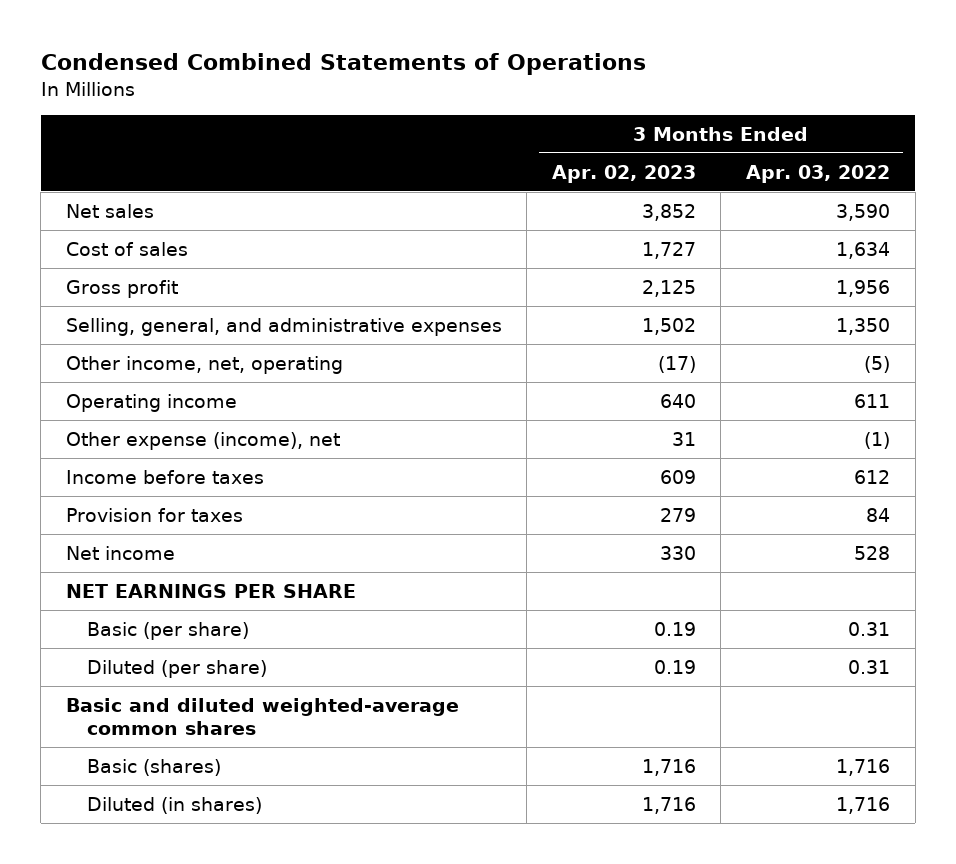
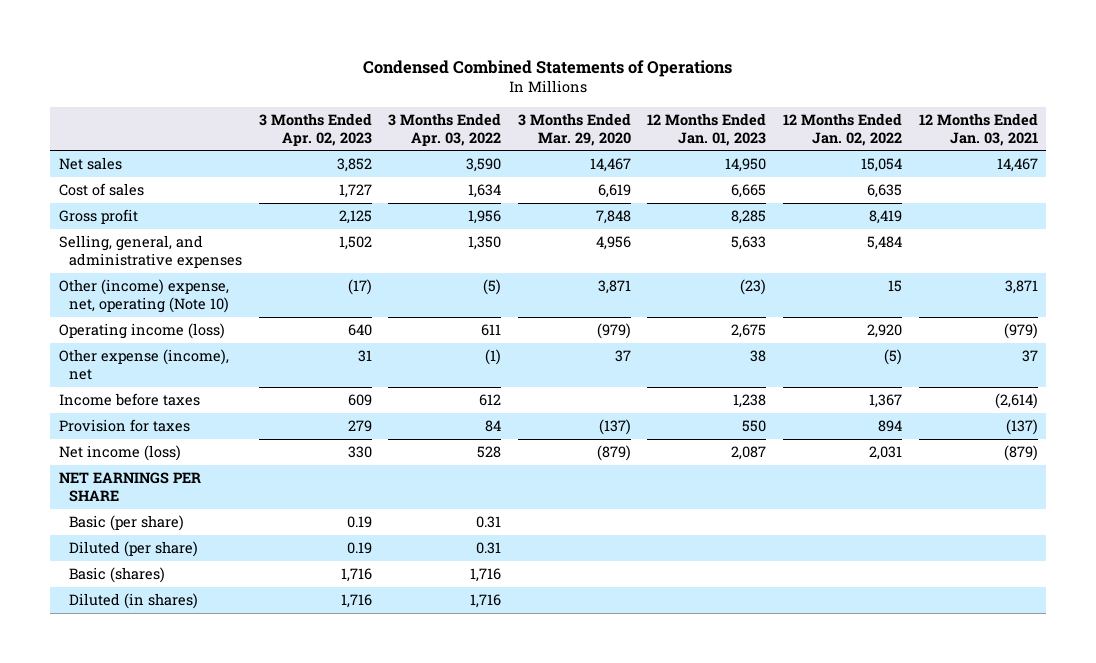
none -> [517,112,631,146] 3 Months Ended Mar. 29, 2020
none -> [647,112,767,146] 12 Months Ended Jan. 01, 2023
none -> [782,112,902,146] 12 Months Ended Jan. 02, 2022
none -> [918,112,1038,146] 12 Months Ended Jan. 03, 2021
[65,355,343,374] Other income, net, operating -> [58,279,230,313] Other (income) expense, net, operating (Note 10)
[65,393,237,412] Operating income -> [58,323,225,340] Operating income (loss)
[65,545,175,560] Net income -> [58,445,181,462] Net income (loss)
[65,697,459,736] Basic and diluted weighted-average common shares -> none

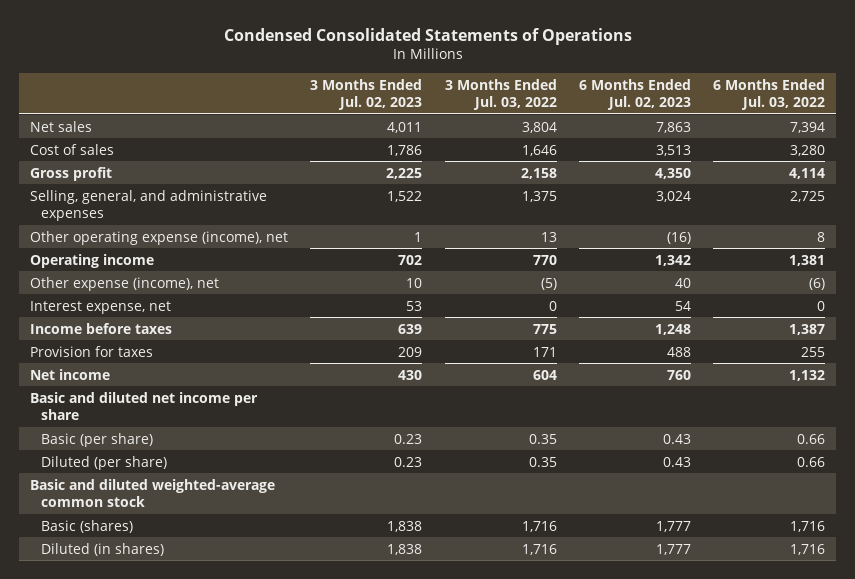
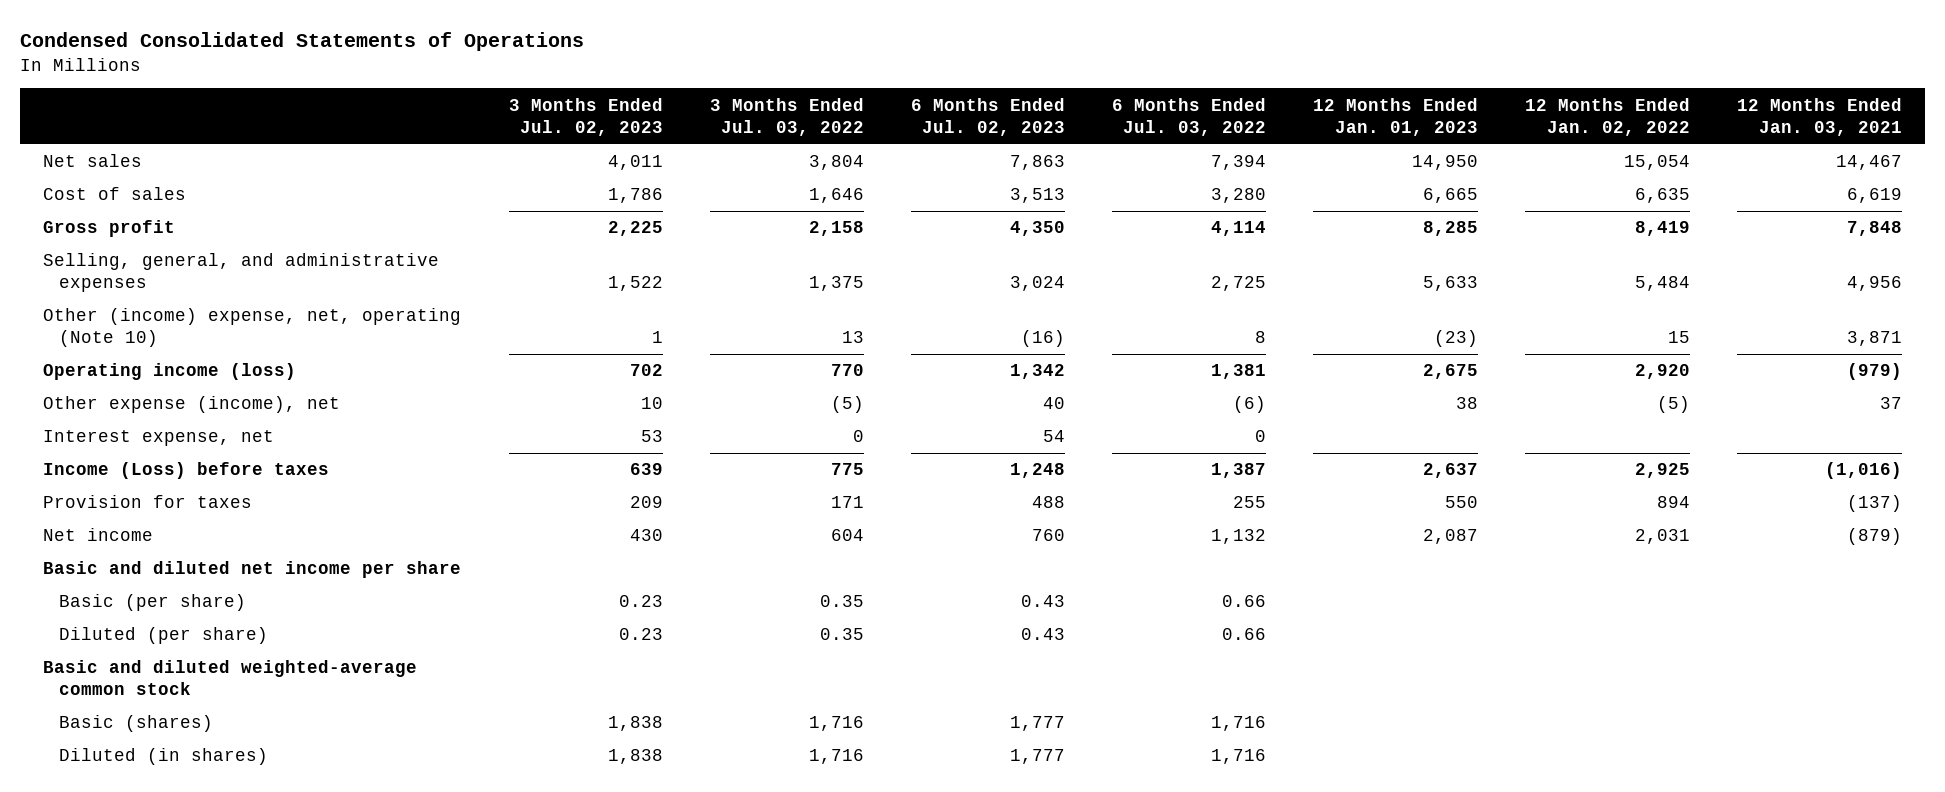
none -> [1312,97,1478,136] 12 Months Ended Jan. 01, 2023
none -> [1524,97,1690,136] 12 Months Ended Jan. 02, 2022
none -> [1736,97,1902,136] 12 Months Ended Jan. 03, 2021
[30,230,289,245] Other operating expense (income), net -> [43,308,462,348] Other (income) expense, net, operating (Note 10)
[30,253,155,268] Operating income -> [43,363,297,381] Operating income (loss)
[30,322,173,334] Income before taxes -> [43,462,330,480] Income (Loss) before taxes

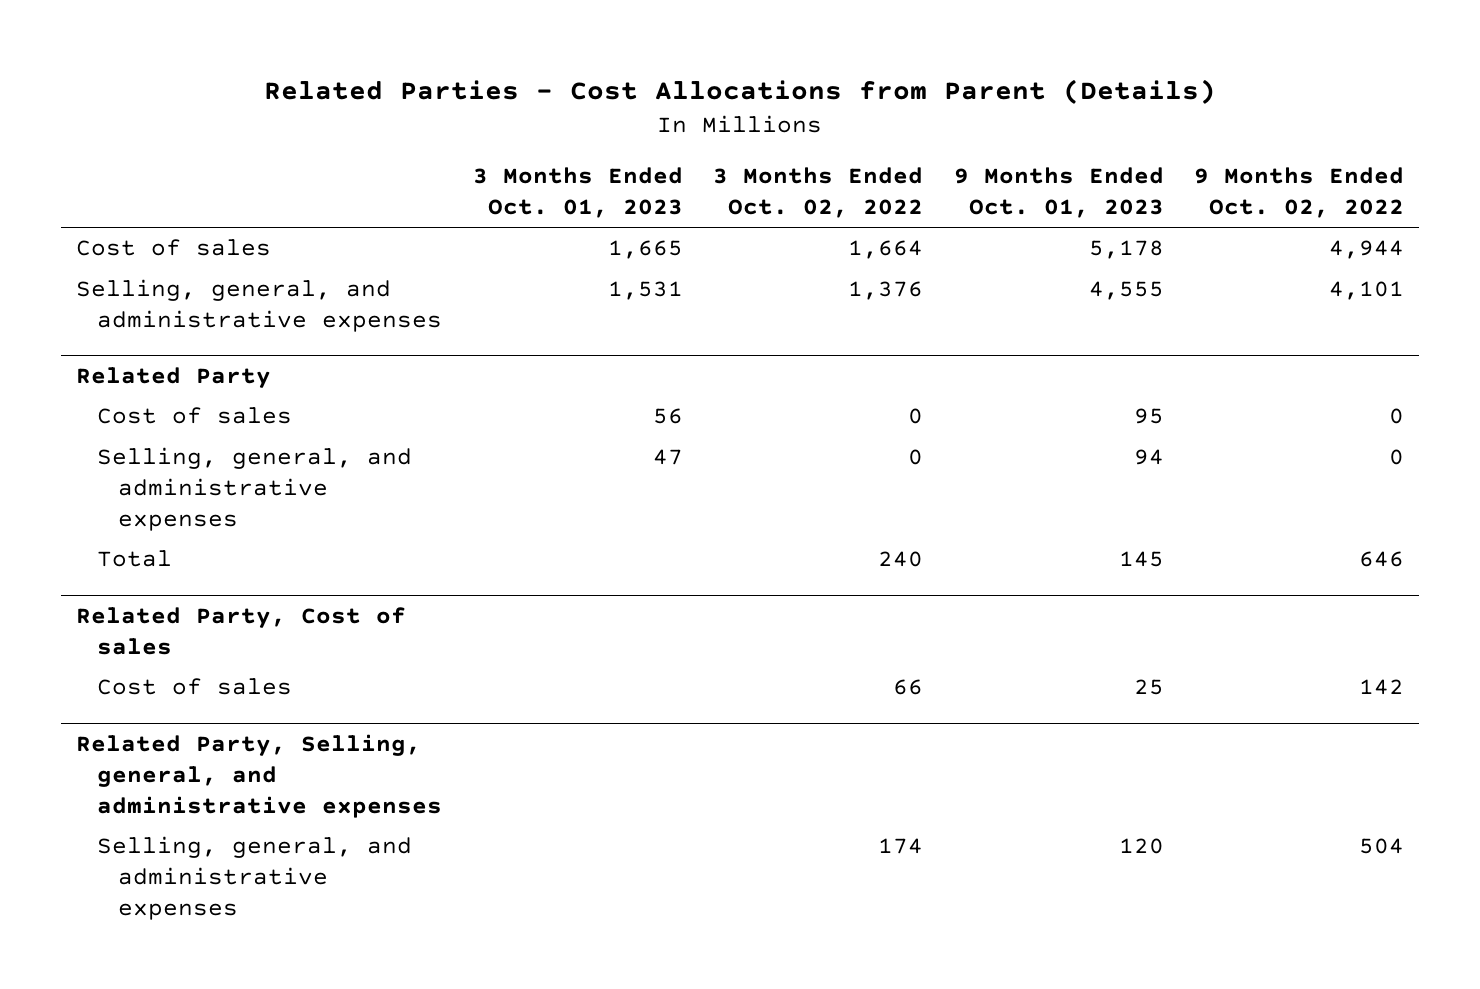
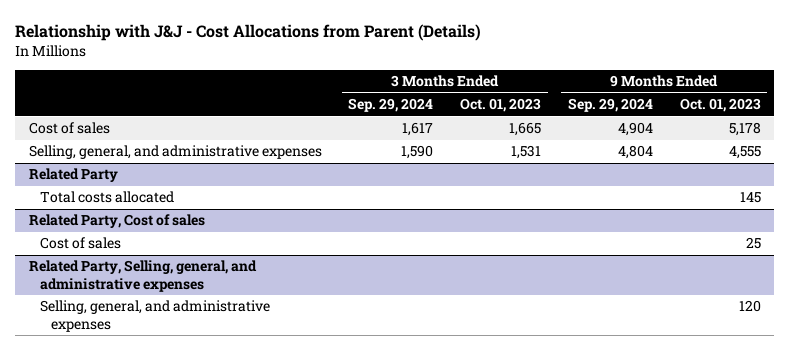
[263,78,1216,104] Related Parties - Cost Allocations from Parent (Details) -> [15,24,482,42] Relationship with J&J - Cost Allocations from Parent (Details)
[713,167,924,219] 3 Months Ended Oct. 02, 2022 -> none
[1193,167,1404,219] 9 Months Ended Oct. 02, 2022 -> none
none -> [348,98,434,113] Sep. 29, 2024
none -> [567,98,653,113] Sep. 29, 2024
[97,407,293,425] Cost of sales -> none
[97,447,413,532] Selling, general, and administrative expenses -> none
[97,550,173,568] Total -> [39,191,174,204] Total costs allocated

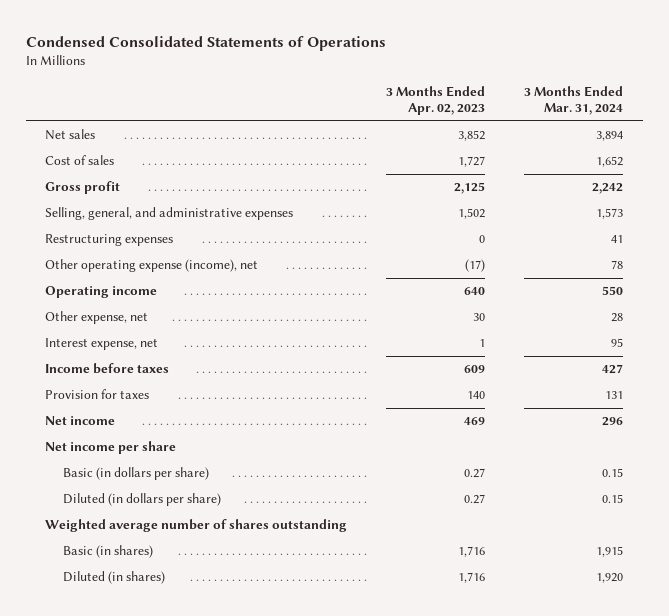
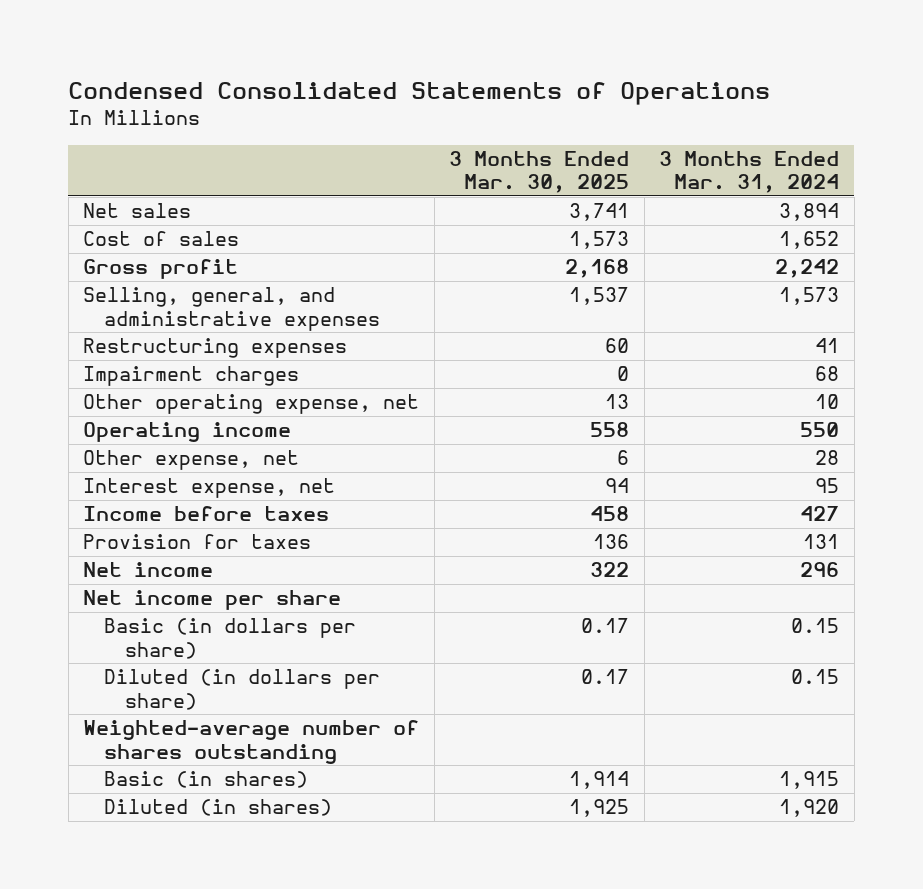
[386,86,486,116] 3 Months Ended Apr. 02, 2023 -> none
none -> [449,151,630,194] 3 Months Ended Mar. 30, 2025
none -> [83,366,300,387] Impairment charges
[45,259,259,273] Other operating expense (income), net -> [83,394,420,415] Other operating expense, net
[611,260,624,270] 78 -> [815,394,840,410] 10
[45,519,348,533] Weighted average number of shares outstanding -> [83,720,420,764] Weighted-average number of shares outstanding

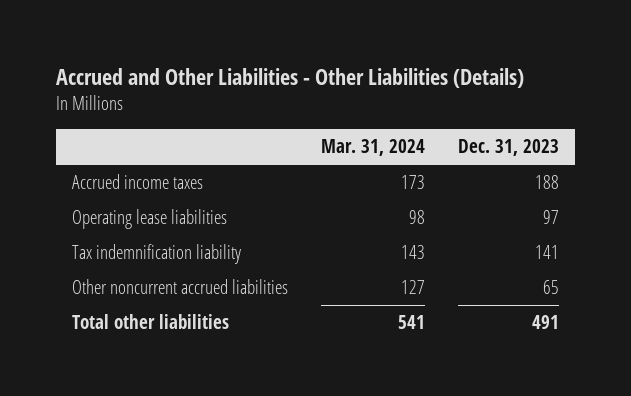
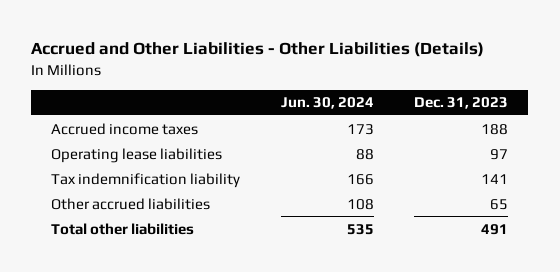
[321,139,426,157] Mar. 31, 2024 -> none
none -> [280,97,374,110] Jun. 30, 2024
[72,279,289,295] Other noncurrent accrued liabilities -> [51,197,211,210] Other accrued liabilities

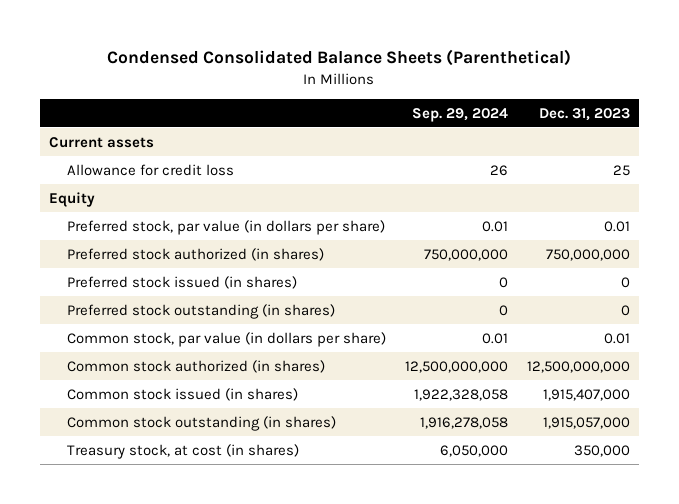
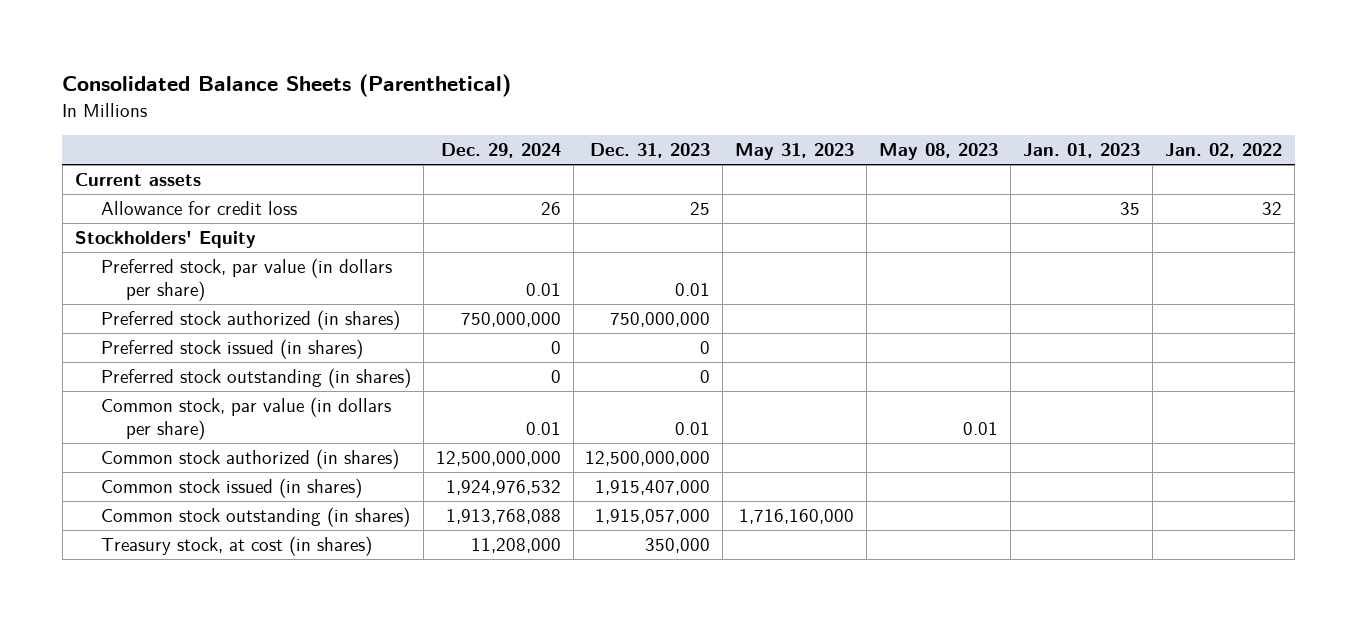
[107,49,572,67] Condensed Consolidated Balance Sheets (Parenthetical) -> [62,74,512,98] Consolidated Balance Sheets (Parenthetical)
[411,107,508,122] Sep. 29, 2024 -> none
none -> [440,143,561,159] Dec. 29, 2024
none -> [735,143,855,161] May 31, 2023
none -> [879,143,999,161] May 08, 2023
none -> [1023,143,1141,159] Jan. 01, 2023
none -> [1165,143,1283,159] Jan. 02, 2022
[49,191,96,207] Equity -> [74,231,256,249] Stockholders' Equity

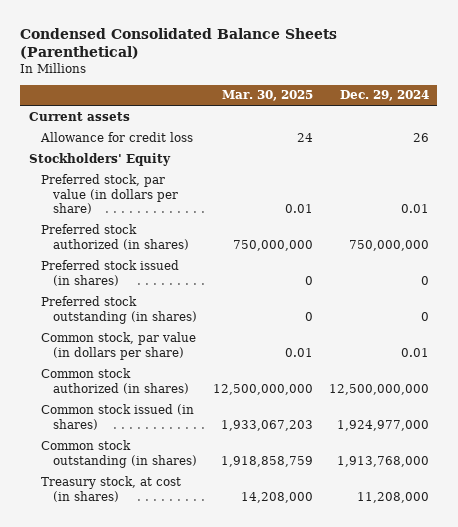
[62,74,512,98] Consolidated Balance Sheets (Parenthetical) -> [20,27,338,60] Condensed Consolidated Balance Sheets (Parenthetical)
[590,143,711,159] Dec. 31, 2023 -> none
[735,143,855,161] May 31, 2023 -> none
[879,143,999,161] May 08, 2023 -> none
[1023,143,1141,159] Jan. 01, 2023 -> none
[1165,143,1283,159] Jan. 02, 2022 -> none
none -> [222,90,314,102] Mar. 30, 2025
[445,480,561,496] 1,924,976,532 -> [337,419,430,431] 1,924,977,000
[445,509,561,525] 1,913,768,088 -> [337,455,430,467] 1,913,768,000

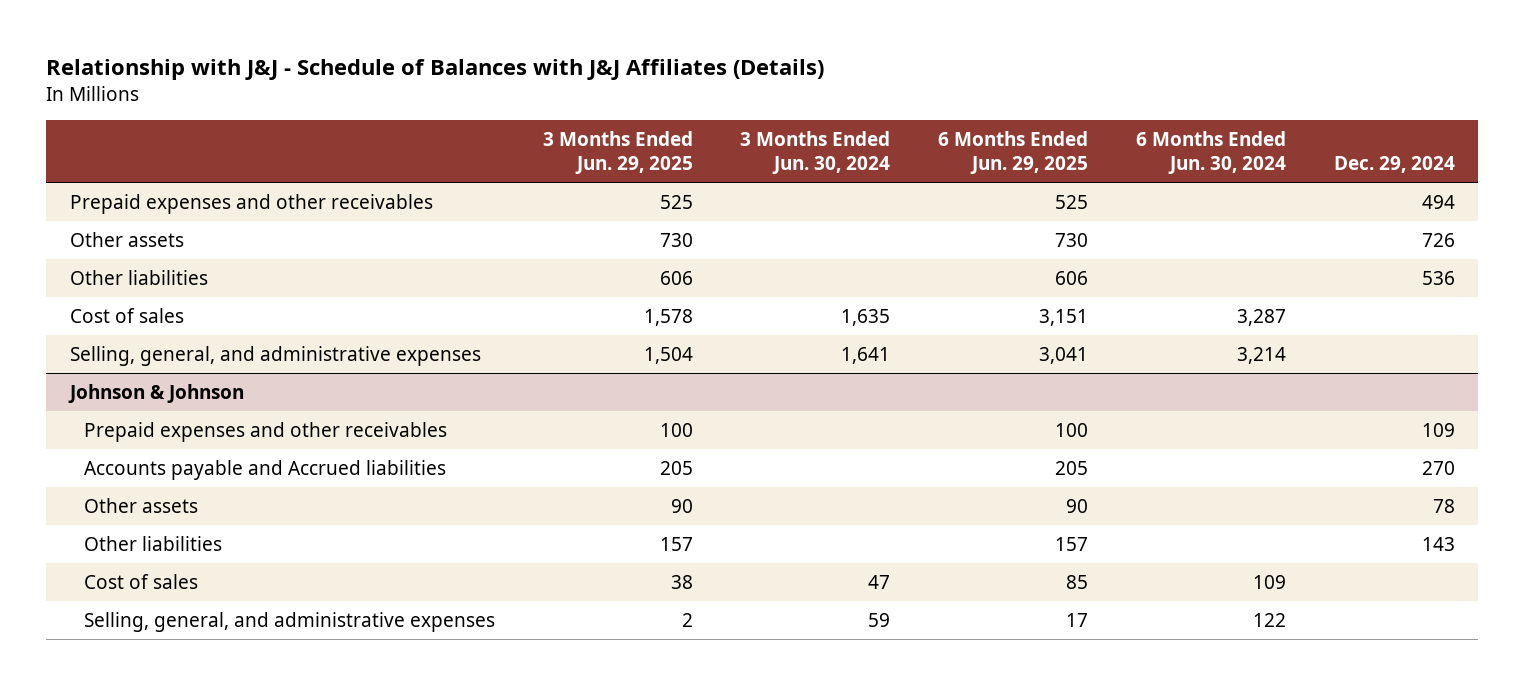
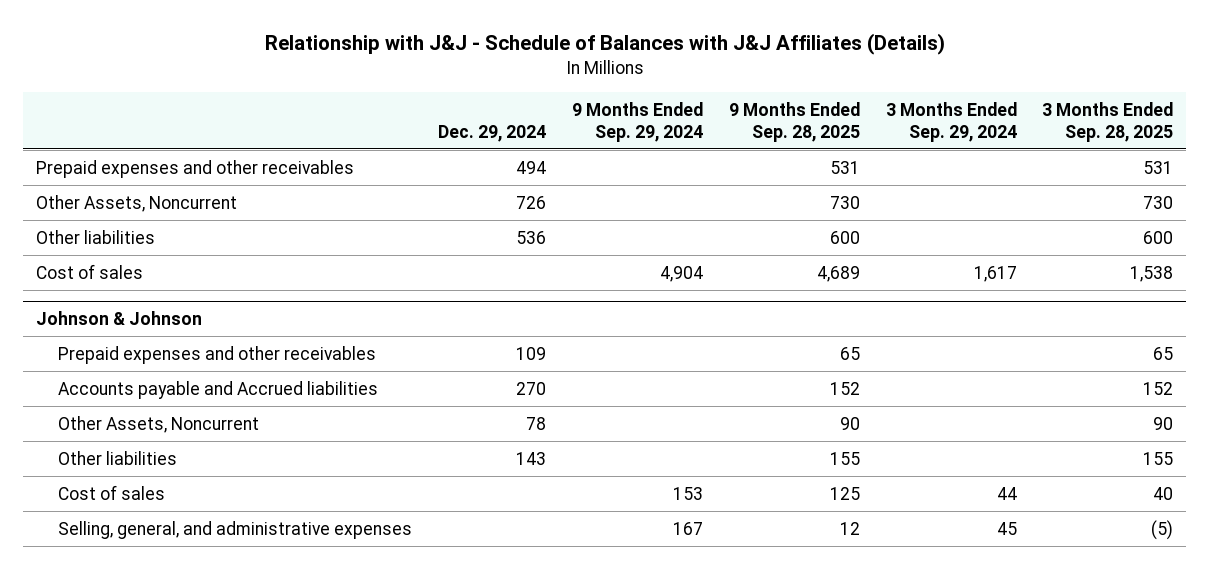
[542,130,693,175] 3 Months Ended Jun. 29, 2025 -> none
[740,130,891,175] 3 Months Ended Jun. 30, 2024 -> none
[938,130,1089,175] 6 Months Ended Jun. 29, 2025 -> none
[1135,130,1286,175] 6 Months Ended Jun. 30, 2024 -> none
none -> [571,101,703,142] 9 Months Ended Sep. 29, 2024
none -> [728,101,860,142] 9 Months Ended Sep. 28, 2025
none -> [885,101,1017,142] 3 Months Ended Sep. 29, 2024
none -> [1042,101,1174,142] 3 Months Ended Sep. 28, 2025
[69,231,184,247] Other assets -> [35,194,237,212] Other Assets, Noncurrent
[69,345,481,366] Selling, general, and administrative expenses -> none
[84,497,199,513] Other assets -> [58,415,260,433] Other Assets, Noncurrent

